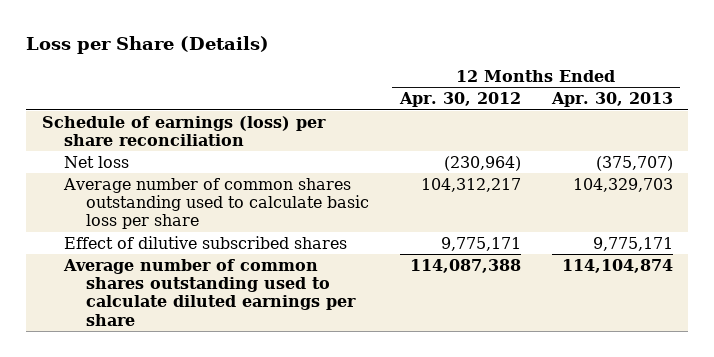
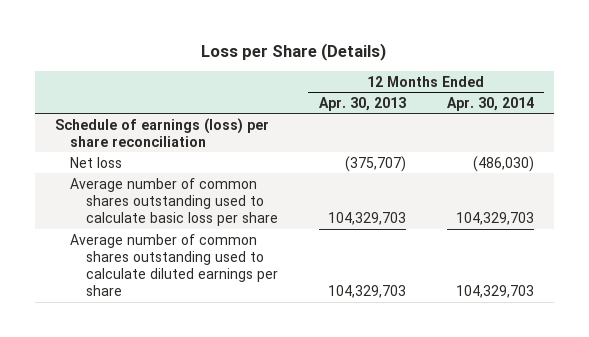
[399,92,522,108] Apr. 30, 2012 -> none
none -> [446,96,534,111] Apr. 30, 2014
[64,235,348,249] Effect of dilutive subscribed shares -> none
[561,258,673,273] 114,104,874 -> [327,285,406,299] 104,329,703

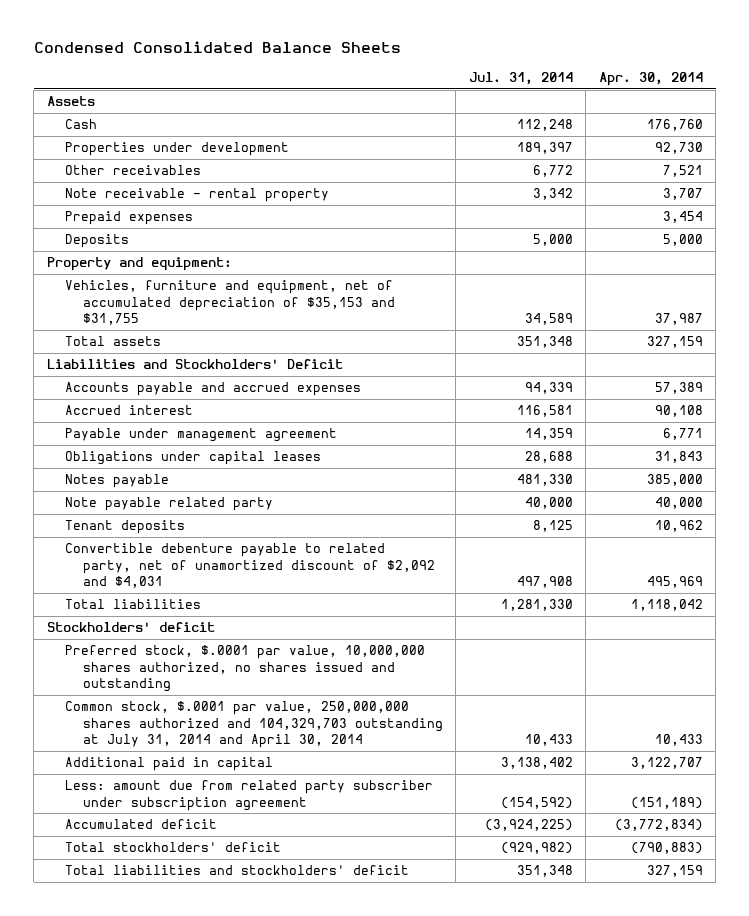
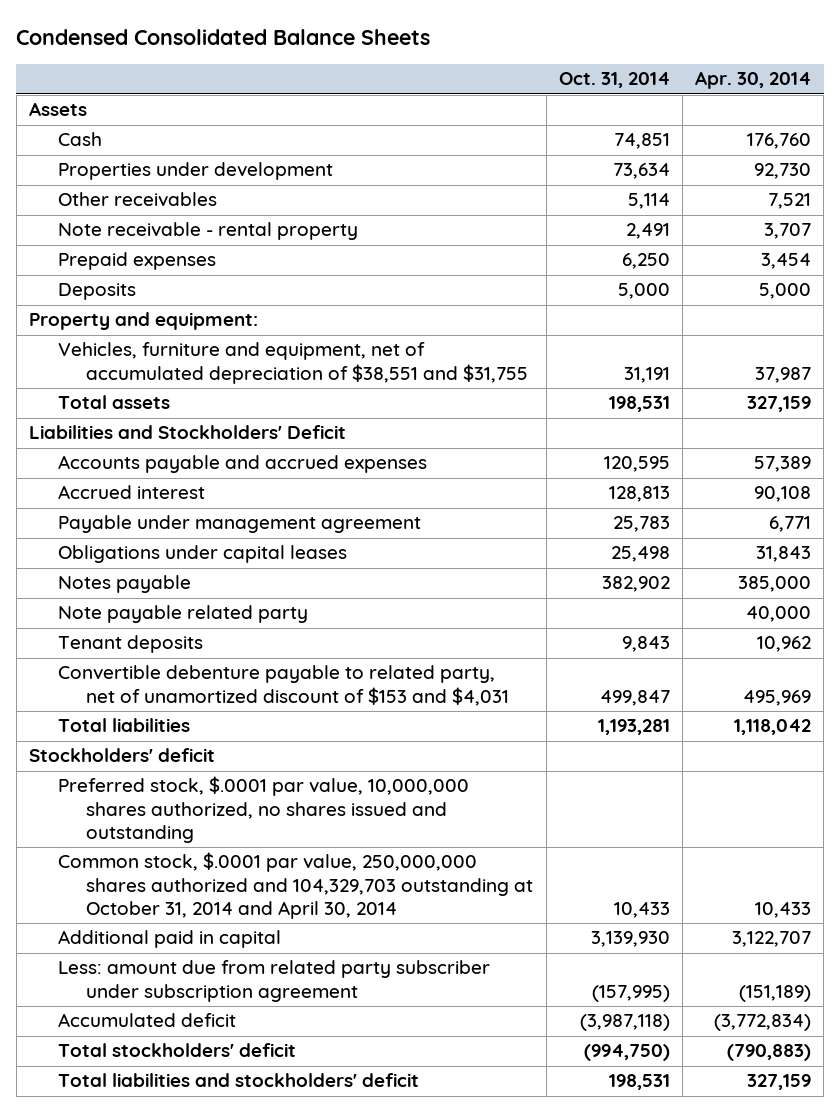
[468,71,573,85] Jul. 31, 2014 -> none
none -> [558,72,670,89] Oct. 31, 2014
[64,280,395,325] Vehicles, furniture and equipment, net of accumulated depreciation of $35,153 and $31,755 -> [57,342,529,384] Vehicles, furniture and equipment, net of accumulated depreciation of $38,551 and $31,755
[64,543,435,588] Convertible debenture payable to related party, net of unamortized discount of $2,092 and $4,031 -> [57,665,510,706] Convertible debenture payable to related party, net of unamortized discount of $153 and $4,031
[64,701,443,748] Common stock, $.0001 par value, 250,000,000 shares authorized and 104,329,703 outstanding at July 31, 2014 and April 30, 2014 -> [57,852,534,919] Common stock, $.0001 par value, 250,000,000 shares authorized and 104,329,703 outstanding at October 31, 2014 and April 30, 2014

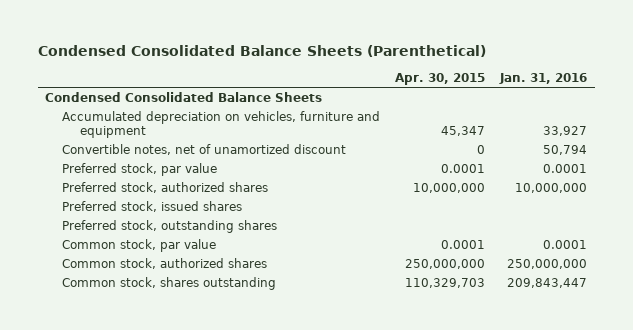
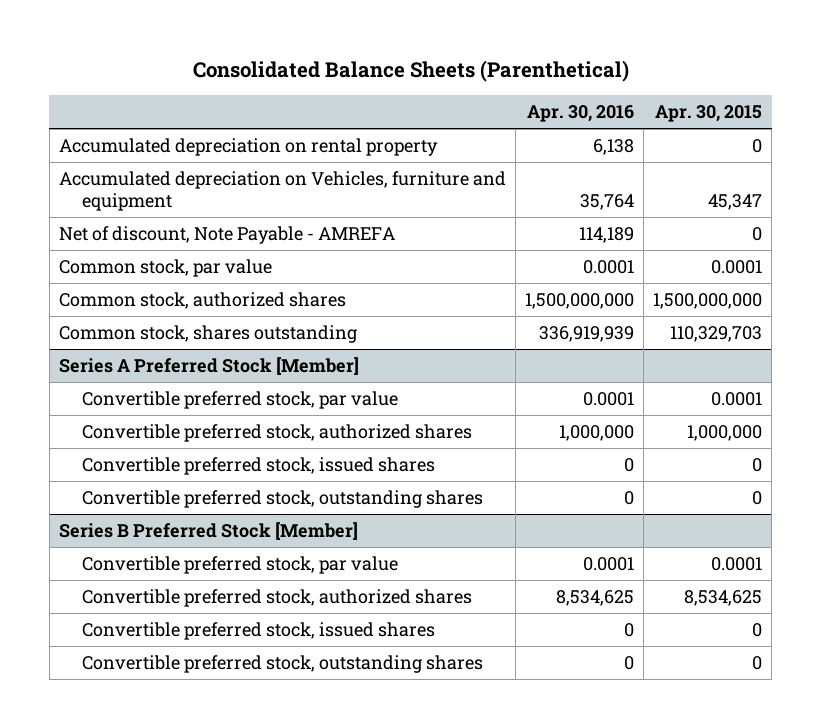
[37,45,486,58] Condensed Consolidated Balance Sheets (Parenthetical) -> [192,60,629,83] Consolidated Balance Sheets (Parenthetical)
[499,73,588,85] Jan. 31, 2016 -> none
none -> [527,105,635,123] Apr. 30, 2016
[45,91,323,102] Condensed Consolidated Balance Sheets -> none
[62,143,347,155] Convertible notes, net of unamortized discount -> none
[62,162,218,176] Preferred stock, par value -> none
[62,181,269,193] Preferred stock, authorized shares -> none
[62,200,243,212] Preferred stock, issued shares -> none
[62,219,278,233] Preferred stock, outstanding shares -> none
none -> [58,137,438,156] Accumulated depreciation on rental property
[62,110,381,138] Accumulated depreciation on vehicles, furniture and equipment -> [58,170,506,212] Accumulated depreciation on Vehicles, furniture and equipment
none -> [58,225,395,244] Net of discount, Note Payable - AMREFA
[405,258,486,269] 250,000,000 -> [653,292,763,309] 1,500,000,000
none -> [58,356,359,375] Series A Preferred Stock [Member]
none -> [82,390,399,409] Convertible preferred stock, par value
none -> [82,423,473,442] Convertible preferred stock, authorized shares
none -> [82,456,436,475] Convertible preferred stock, issued shares
none -> [82,489,484,508] Convertible preferred stock, outstanding shares
none -> [58,521,358,540] Series B Preferred Stock [Member]
none -> [82,555,399,574] Convertible preferred stock, par value
none -> [82,588,473,607] Convertible preferred stock, authorized shares
none -> [82,621,436,640] Convertible preferred stock, issued shares
none -> [82,654,484,673] Convertible preferred stock, outstanding shares

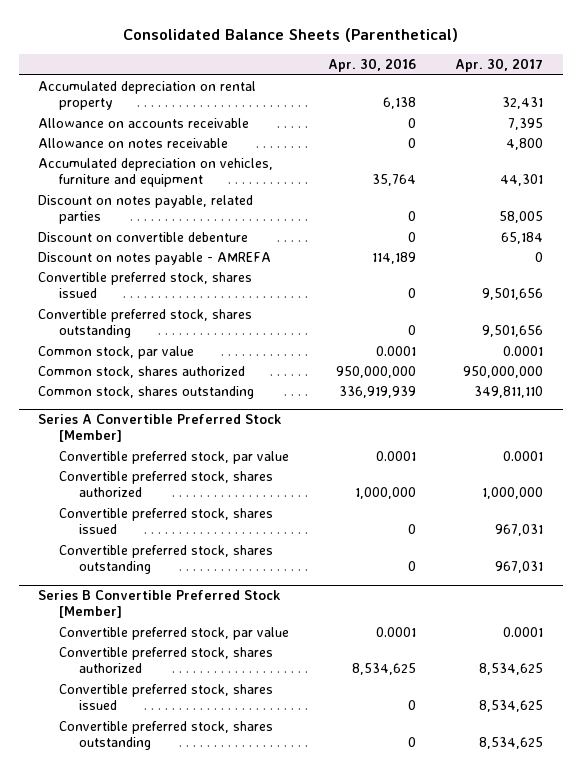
[655,105,763,123] Apr. 30, 2015 -> none
none -> [455,58,544,73] Apr. 30, 2017
none -> [38,117,250,128] Allowance on accounts receivable
none -> [38,137,229,148] Allowance on notes receivable
[58,170,506,212] Accumulated depreciation on Vehicles, furniture and equipment -> [38,157,274,188] Accumulated depreciation on vehicles, furniture and equipment
none -> [38,194,254,225] Discount on notes payable, related parties
none -> [38,231,249,242] Discount on convertible debenture
[58,225,395,244] Net of discount, Note Payable - AMREFA -> [38,251,272,265] Discount on notes payable - AMREFA
none -> [38,271,253,299] Convertible preferred stock, shares issued
none -> [38,308,253,339] Convertible preferred stock, shares outstanding
[58,291,346,309] Common stock, authorized shares -> [38,365,246,378] Common stock, shares authorized
[525,292,635,309] 1,500,000,000 -> [335,365,416,378] 950,000,000
[58,356,359,375] Series A Preferred Stock [Member] -> [38,414,283,443] Series A Convertible Preferred Stock [Member]
[82,423,473,442] Convertible preferred stock, authorized shares -> [58,470,273,498] Convertible preferred stock, shares authorized
[82,456,436,475] Convertible preferred stock, issued shares -> [58,507,273,535] Convertible preferred stock, shares issued
[82,489,484,508] Convertible preferred stock, outstanding shares -> [58,544,273,575] Convertible preferred stock, shares outstanding
[58,521,358,540] Series B Preferred Stock [Member] -> [38,590,282,619] Series B Convertible Preferred Stock [Member]
[82,588,473,607] Convertible preferred stock, authorized shares -> [58,646,273,674] Convertible preferred stock, shares authorized
[82,621,436,640] Convertible preferred stock, issued shares -> [58,683,273,711] Convertible preferred stock, shares issued
[82,654,484,673] Convertible preferred stock, outstanding shares -> [58,720,273,751] Convertible preferred stock, shares outstanding

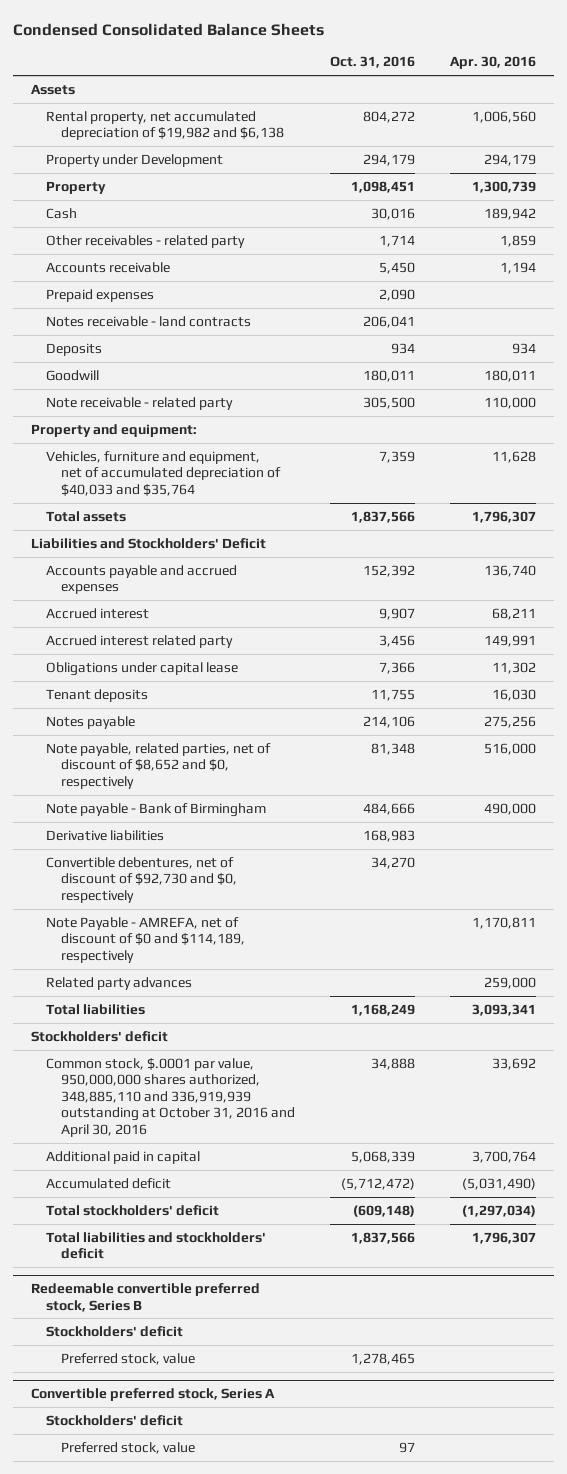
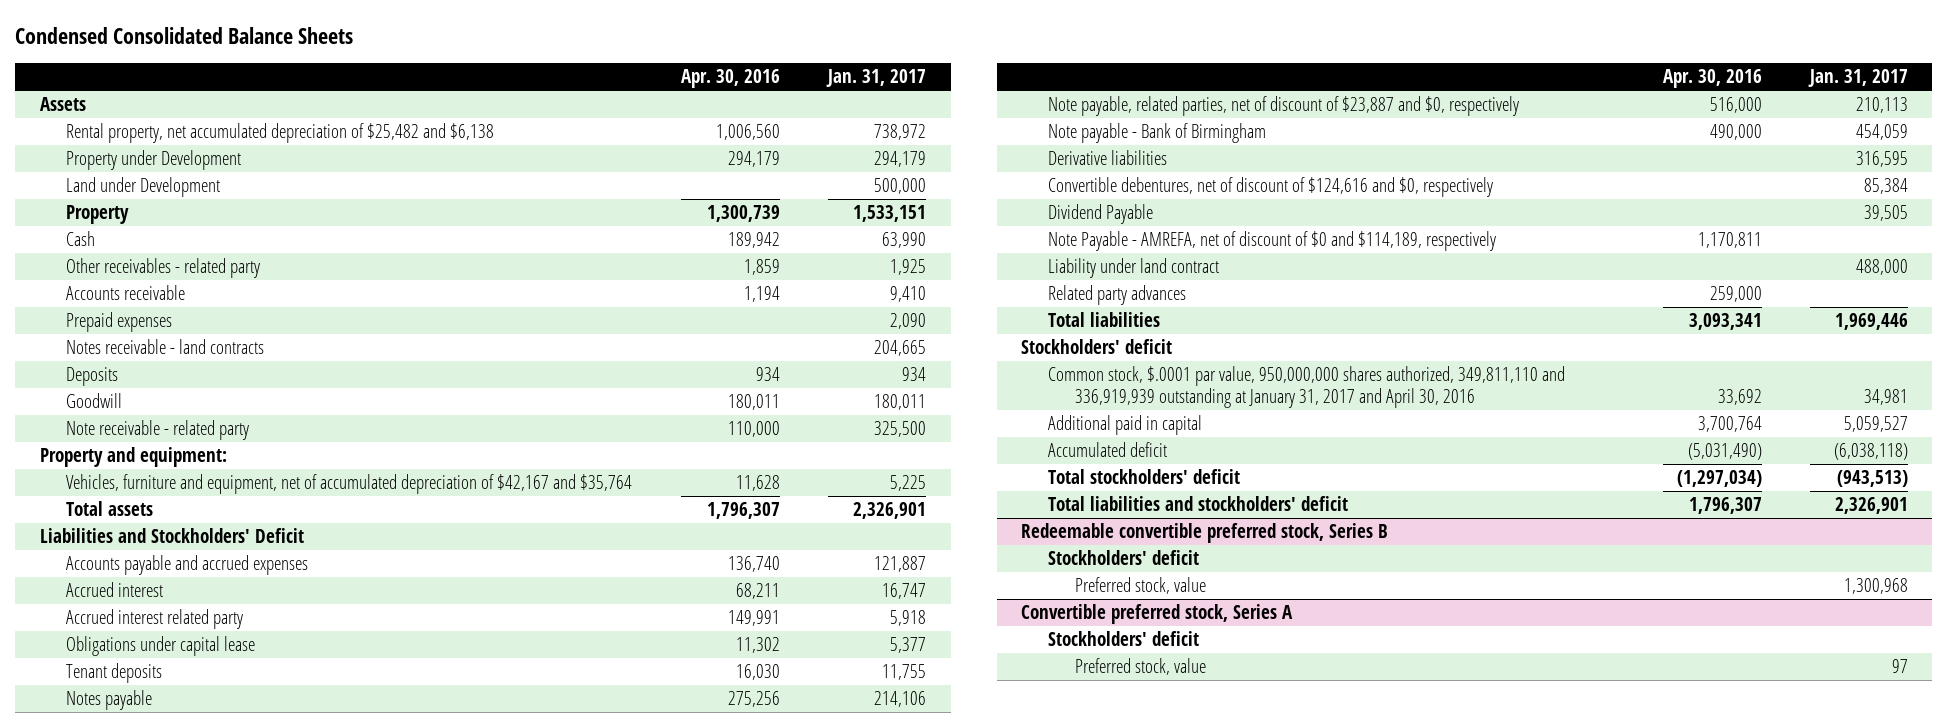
[329,56,415,69] Oct. 31, 2016 -> none
none -> [826,68,927,87] Jan. 31, 2017
[45,110,284,141] Rental property, net accumulated depreciation of $19,982 and $6,138 -> [66,123,495,144] Rental property, net accumulated depreciation of $25,482 and $6,138
none -> [66,177,221,198] Land under Development
[45,450,281,496] Vehicles, furniture and equipment, net of accumulated depreciation of $40,033 and $35,764 -> [66,474,633,495] Vehicles, furniture and equipment, net of accumulated depreciation of $42,167 and $35,764
[45,742,271,789] Note payable, related parties, net of discount of $8,652 and $0, respectively -> [1048,96,1520,117] Note payable, related parties, net of discount of $23,887 and $0, respectively
[45,856,237,903] Convertible debentures, net of discount of $92,730 and $0, respectively -> [1048,177,1494,198] Convertible debentures, net of discount of $124,616 and $0, respectively
none -> [1048,204,1154,225] Dividend Payable
none -> [1048,258,1220,279] Liability under land contract
[45,1057,295,1138] Common stock, $.0001 par value, 950,000,000 shares authorized, 348,885,110 and 336,919,939 outstanding at October 31, 2016 and April 30, 2016 -> [1048,366,1566,408] Common stock, $.0001 par value, 950,000,000 shares authorized, 349,811,110 and 336,919,939 outstanding at January 31, 2017 and April 30, 2016

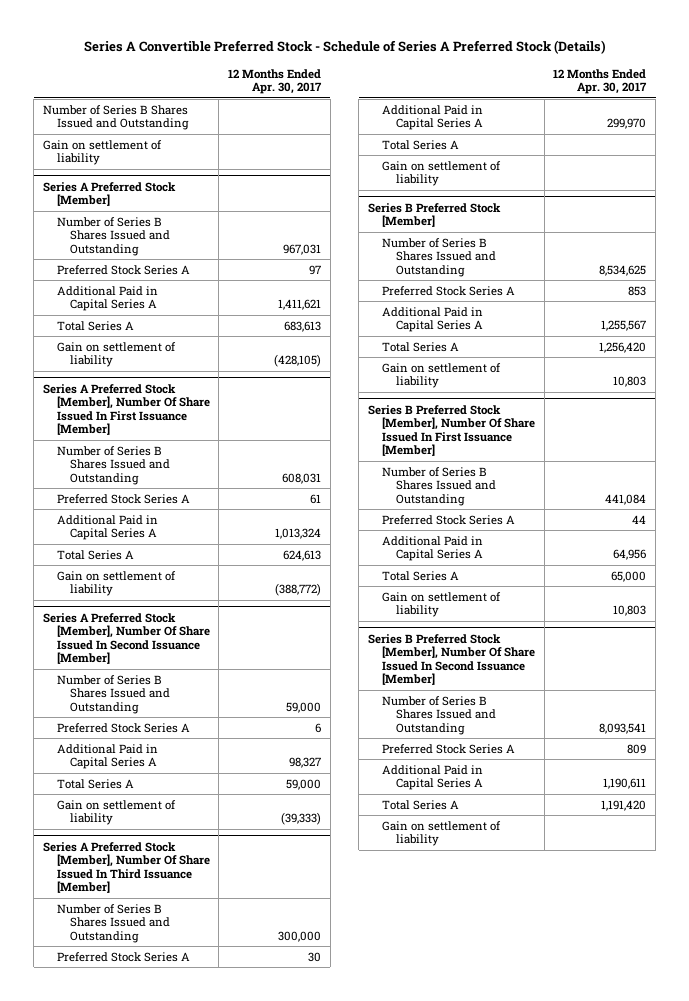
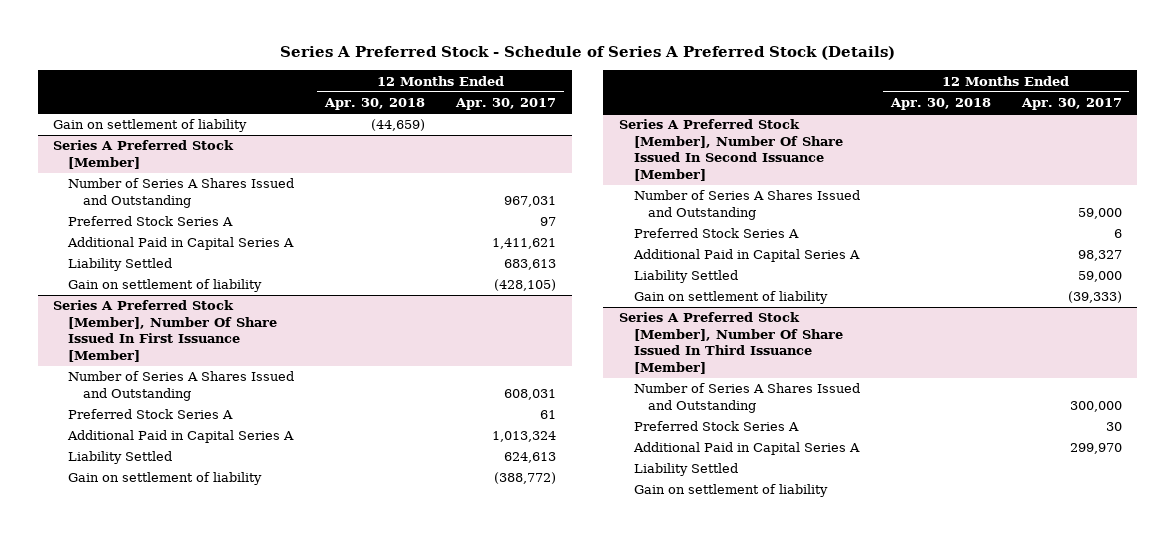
[83,40,606,55] Series A Convertible Preferred Stock - Schedule of Series A Preferred Stock (Details) -> [279,46,895,61] Series A Preferred Stock - Schedule of Series A Preferred Stock (Details)
none -> [324,98,426,111] Apr. 30, 2018
[42,104,189,131] Number of Series B Shares Issued and Outstanding -> none
[56,216,171,256] Number of Series B Shares Issued and Outstanding -> [68,178,295,208] Number of Series A Shares Issued and Outstanding
[56,320,134,331] Total Series A -> [68,258,173,272] Liability Settled
[56,445,171,485] Number of Series B Shares Issued and Outstanding -> [68,371,295,401] Number of Series A Shares Issued and Outstanding
[56,549,134,560] Total Series A -> [68,451,173,465] Liability Settled
[56,674,171,714] Number of Series B Shares Issued and Outstanding -> [633,190,860,220] Number of Series A Shares Issued and Outstanding
[56,778,134,789] Total Series A -> none
none -> [633,270,738,284] Liability Settled
[56,903,171,943] Number of Series B Shares Issued and Outstanding -> [633,383,860,413] Number of Series A Shares Issued and Outstanding
[381,139,459,150] Total Series A -> none
[381,160,501,187] Gain on settlement of liability -> none
[368,202,502,228] Series B Preferred Stock [Member] -> none
[381,237,496,277] Number of Series B Shares Issued and Outstanding -> none
[381,285,515,296] Preferred Stock Series A -> none
[381,306,483,333] Additional Paid in Capital Series A -> none
[381,341,459,352] Total Series A -> none
[381,362,501,389] Gain on settlement of liability -> none
[368,404,535,457] Series B Preferred Stock [Member], Number Of Share Issued In First Issuance [Member] -> none
[381,466,496,506] Number of Series B Shares Issued and Outstanding -> none
[381,514,515,525] Preferred Stock Series A -> none
[381,535,483,562] Additional Paid in Capital Series A -> none
[381,570,459,581] Total Series A -> none
[381,591,501,618] Gain on settlement of liability -> none
[368,633,535,686] Series B Preferred Stock [Member], Number Of Share Issued In Second Issuance [Member] -> none
[381,695,496,735] Number of Series B Shares Issued and Outstanding -> none
[381,743,515,754] Preferred Stock Series A -> none
[381,764,483,791] Additional Paid in Capital Series A -> none
[381,799,459,810] Total Series A -> none
none -> [633,463,738,477] Liability Settled

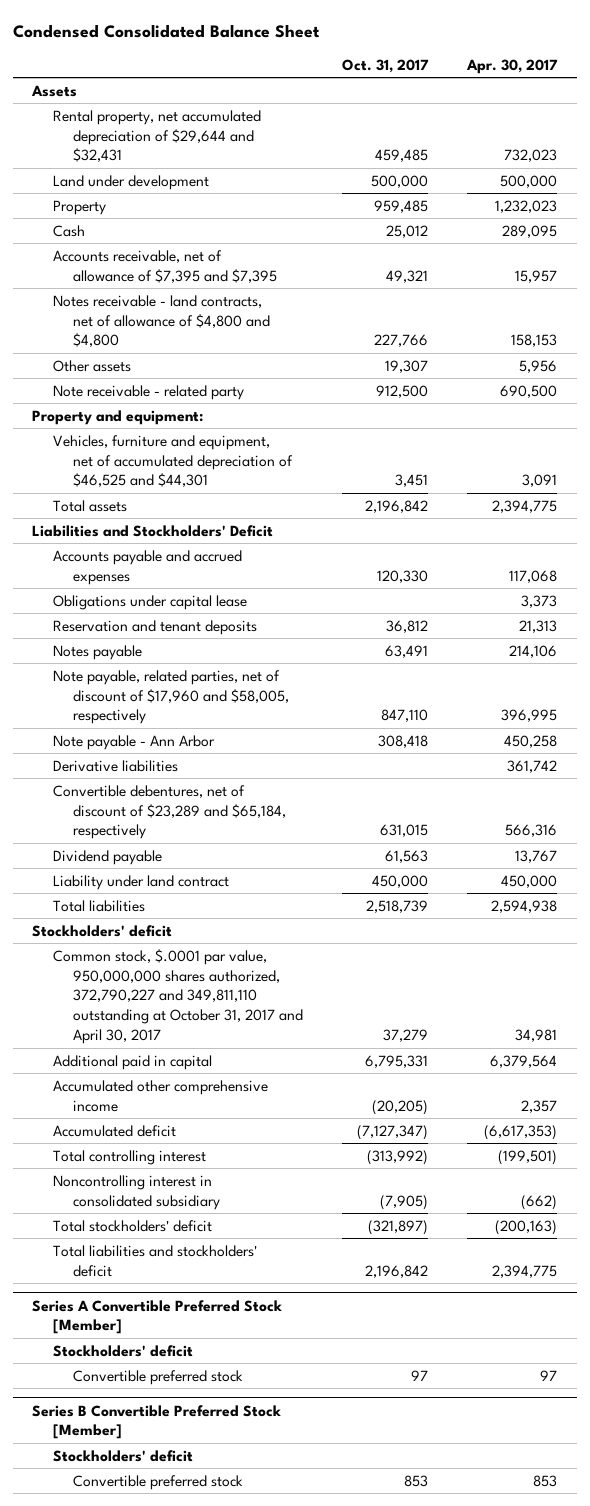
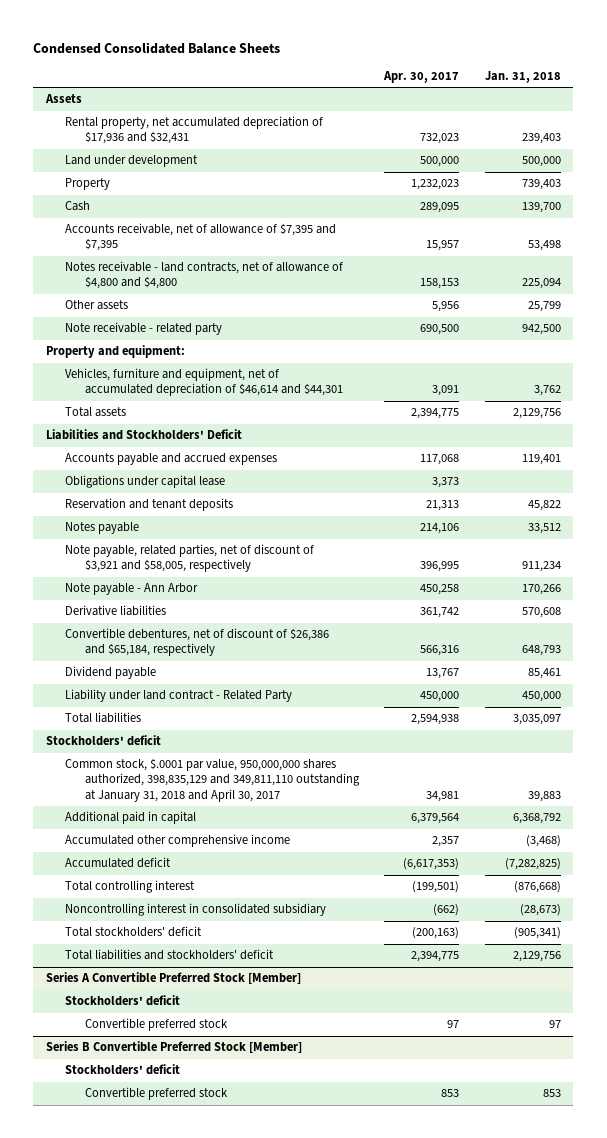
[13,23,321,38] Condensed Consolidated Balance Sheet -> [33,41,281,54] Condensed Consolidated Balance Sheets
[342,58,430,73] Oct. 31, 2017 -> none
none -> [484,71,561,84] Jan. 31, 2018
[52,109,261,163] Rental property, net accumulated depreciation of $29,644 and $32,431 -> [65,116,324,145] Rental property, net accumulated depreciation of $17,936 and $32,431
[52,434,294,488] Vehicles, furniture and equipment, net of accumulated depreciation of $46,525 and $44,301 -> [65,368,343,397] Vehicles, furniture and equipment, net of accumulated depreciation of $46,614 and $44,301
[52,669,290,725] Note payable, related parties, net of discount of $17,960 and $58,005, respectively -> [65,544,315,573] Note payable, related parties, net of discount of $3,921 and $58,005, respectively
[52,784,287,840] Convertible debentures, net of discount of $23,289 and $65,184, respectively -> [65,628,330,657] Convertible debentures, net of discount of $26,386 and $65,184, respectively
[52,874,229,890] Liability under land contract -> [65,689,293,703] Liability under land contract - Related Party
[52,948,304,1044] Common stock, $.0001 par value, 950,000,000 shares authorized, 372,790,227 and 349,811,110 outstanding at October 31, 2017 and April 30, 2017 -> [65,758,360,802] Common stock, $.0001 par value, 950,000,000 shares authorized, 398,835,129 and 349,811,110 outstanding at January 31, 2018 and April 30, 2017

